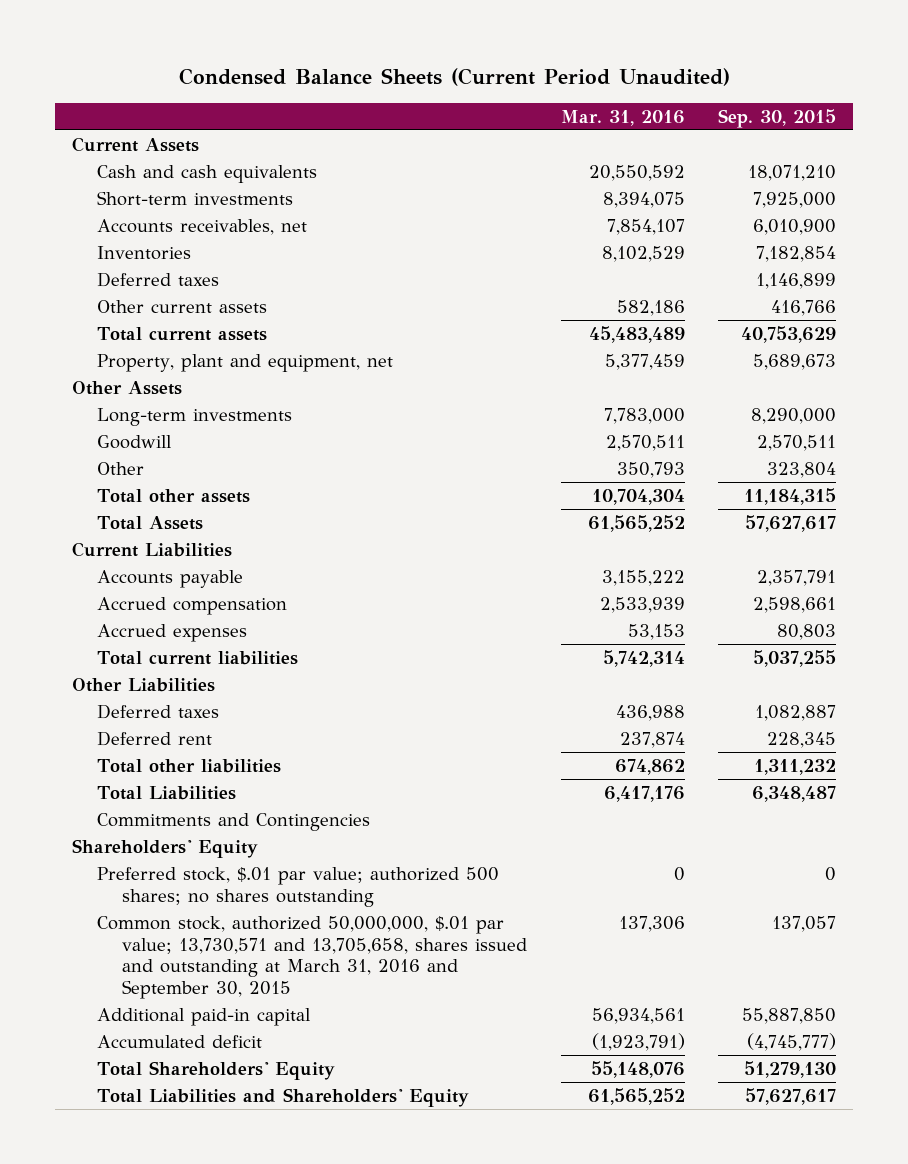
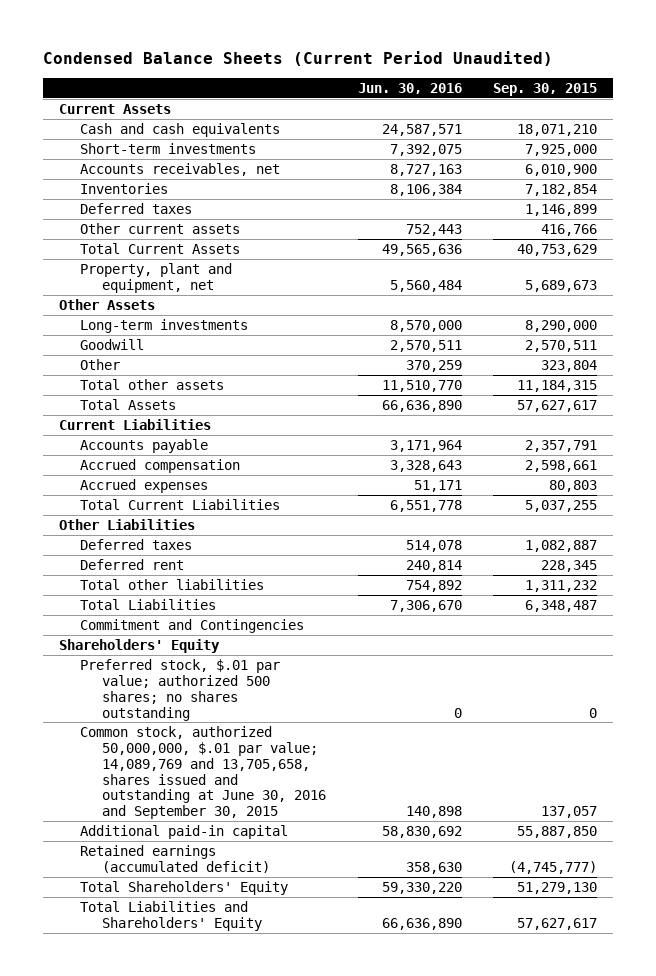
[560,109,685,126] Mar. 31, 2016 -> none
none -> [357,82,462,94] Jun. 30, 2016
[97,326,268,341] Total current assets -> [80,242,241,254] Total Current Assets
[97,650,299,665] Total current liabilities -> [80,498,281,510] Total Current Liabilities
[97,812,371,831] Commitments and Contingencies -> [80,618,305,633] Commitment and Contingencies
[97,915,528,1000] Common stock, authorized 50,000,000, $.01 par value; 13,730,571 and 13,705,658, shares issued and outstanding at March 31, 2016 and September 30, 2015 -> [80,725,326,820] Common stock, authorized 50,000,000, $.01 par value; 14,089,769 and 13,705,658, shares issued and outstanding at June 30, 2016 and September 30, 2015
[97,1034,263,1048] Accumulated deficit -> [80,844,270,873] Retained earnings (accumulated deficit)

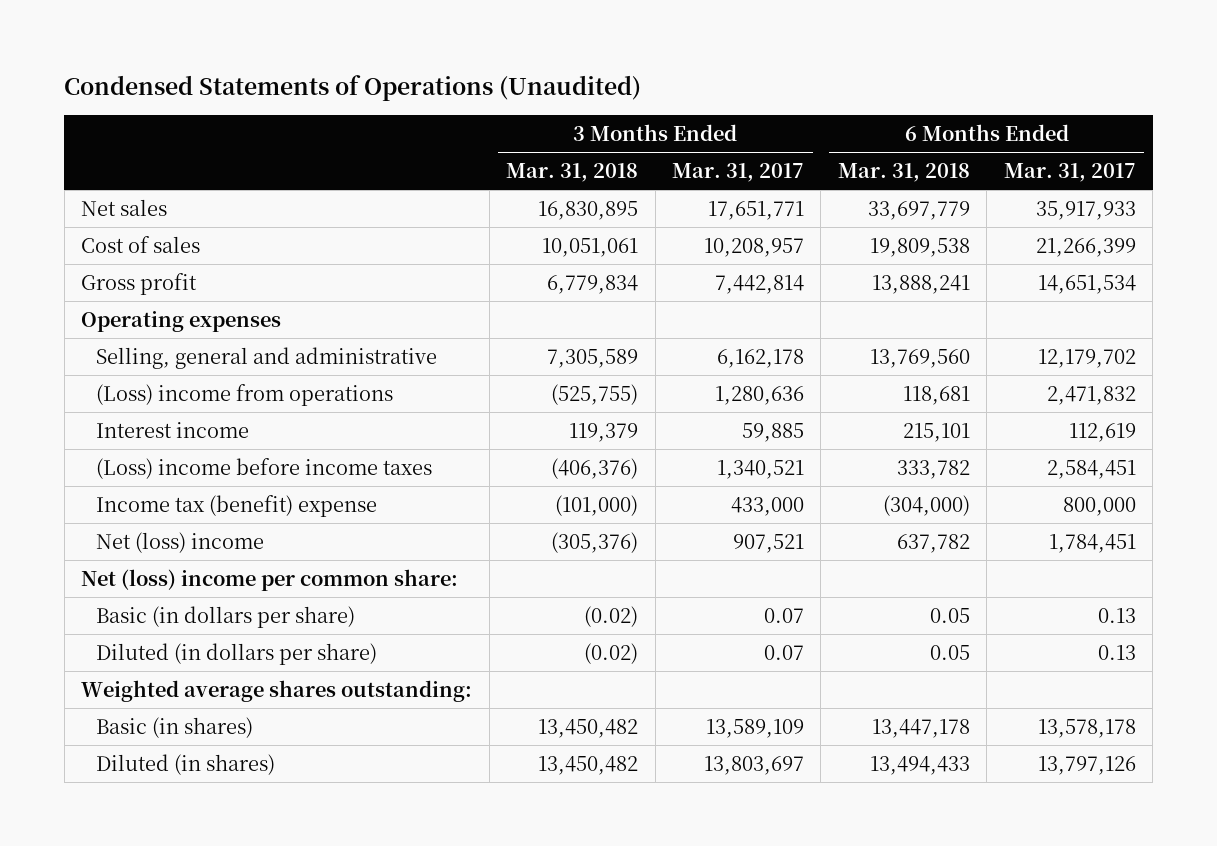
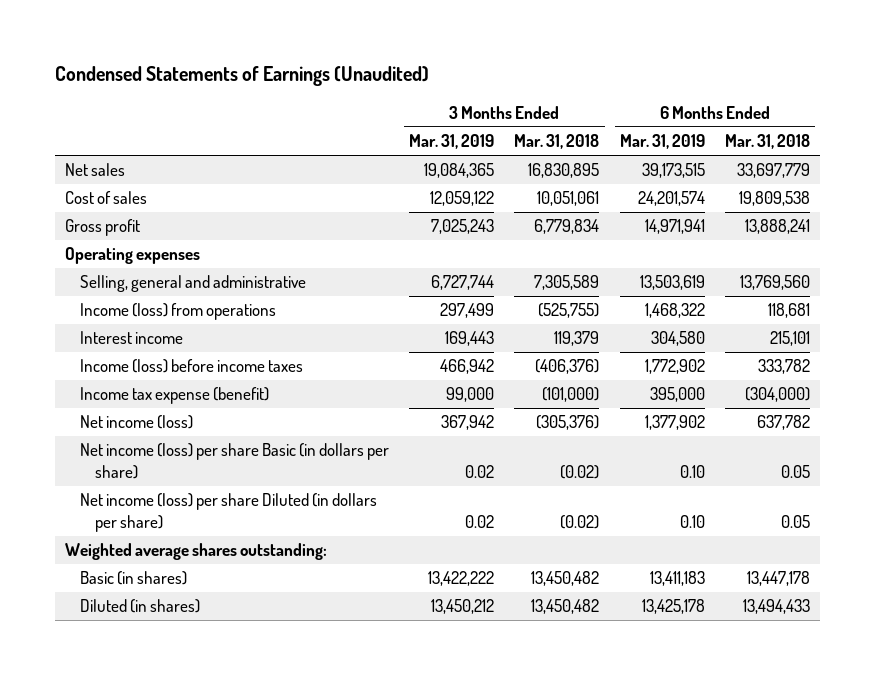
[64,75,642,102] Condensed Statements of Operations (Unaudited) -> [54,66,429,87] Condensed Statements of Earnings (Unaudited)
[672,162,805,182] Mar. 31, 2017 -> none
[1003,162,1136,182] Mar. 31, 2017 -> none
none -> [409,134,495,150] Mar. 31, 2019
none -> [619,134,705,150] Mar. 31, 2019
[95,383,393,406] (Loss) income from operations -> [80,303,277,321] Income (loss) from operations
[81,568,459,591] Net (loss) income per common share: -> none
[95,457,432,479] (Loss) income before income taxes -> [80,359,304,374] Income (loss) before income taxes
[95,494,377,517] Income tax (benefit) expense -> [80,387,270,405] Income tax expense (benefit)
[95,531,264,553] Net (loss) income -> [80,415,194,430] Net income (loss)
[95,605,355,628] Basic (in dollars per share) -> [80,443,390,480] Net income (loss) per share Basic (in dollars per share)
[95,642,377,665] Diluted (in dollars per share) -> [80,493,378,533] Net income (loss) per share Diluted (in dollars per share)

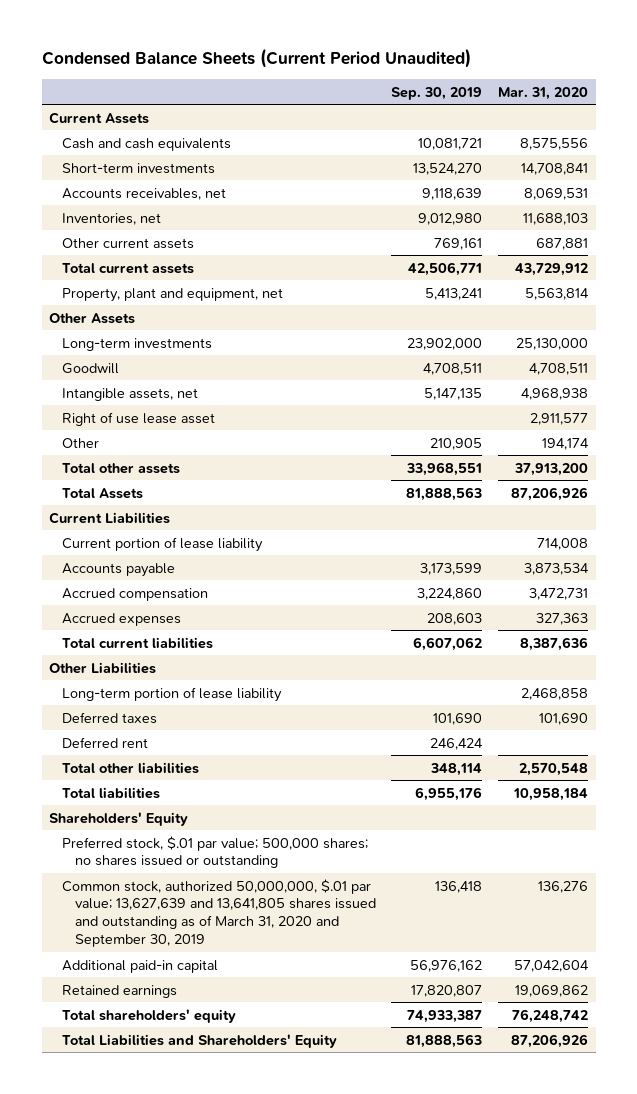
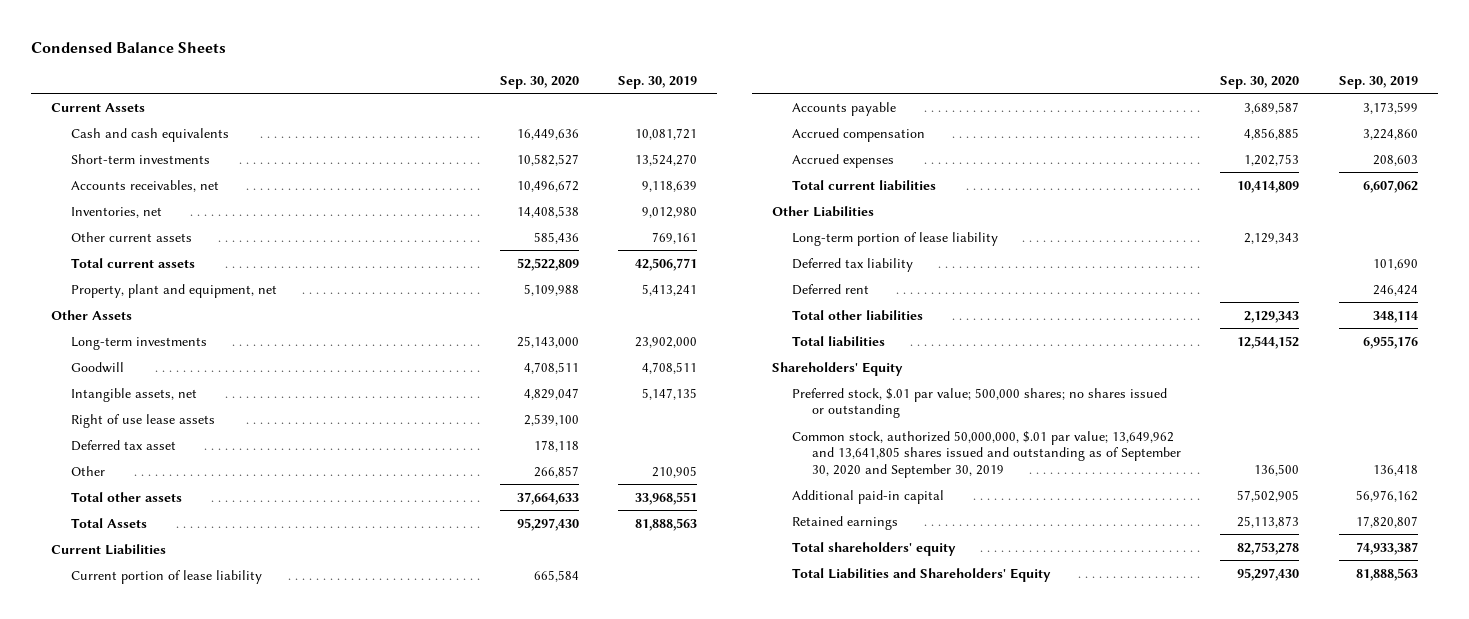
[41,48,471,69] Condensed Balance Sheets (Current Period Unaudited) -> [31,42,227,54] Condensed Balance Sheets
[497,86,588,100] Mar. 31, 2020 -> none
none -> [499,75,579,89] Sep. 30, 2020
[62,411,216,426] Right of use lease asset -> [71,413,216,428] Right of use lease assets
none -> [71,439,177,451] Deferred tax asset
[62,711,158,724] Deferred taxes -> [791,257,913,272] Deferred tax liability
[62,878,376,947] Common stock, authorized 50,000,000, $.01 par value; 13,627,639 and 13,641,805 shares issued and outstanding as of March 31, 2020 and September 30, 2019 -> [791,430,1181,478] Common stock, authorized 50,000,000, $.01 par value; 13,649,962 and 13,641,805 shares issued and outstanding as of September 30, 2020 and September 30, 2019

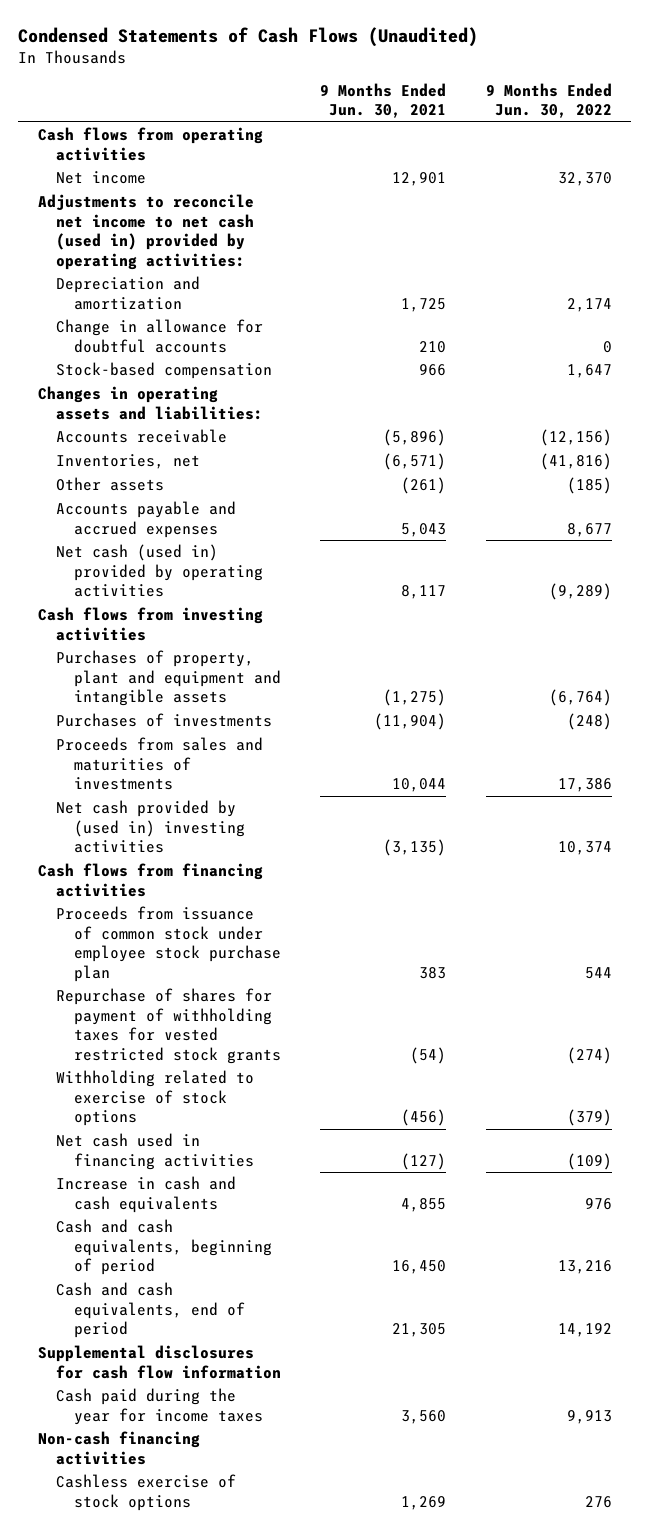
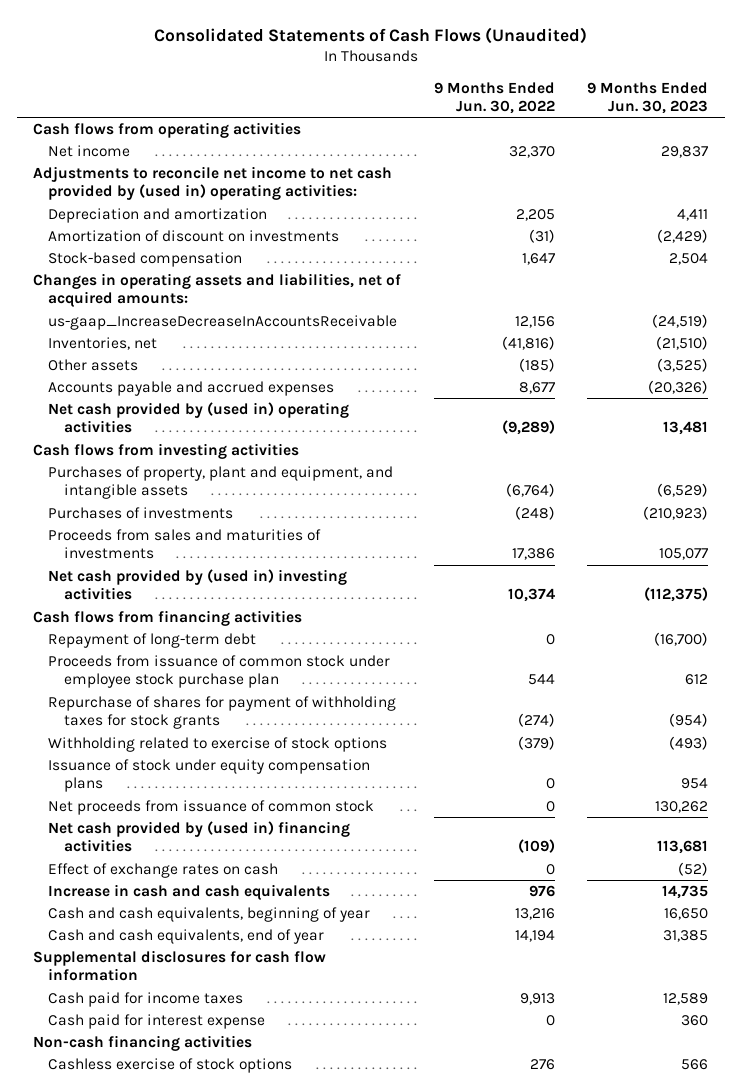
[18,27,479,48] Condensed Statements of Cash Flows (Unaudited) -> [153,26,587,44] Consolidated Statements of Cash Flows (Unaudited)
[320,82,447,119] 9 Months Ended Jun. 30, 2021 -> none
none -> [587,81,709,114] 9 Months Ended Jun. 30, 2023
[55,319,263,353] Change in allowance for doubtful accounts -> none
[38,194,255,270] Adjustments to reconcile net income to net cash (used in) provided by operating activities: -> [33,166,393,201] Adjustments to reconcile net income to net cash provided by (used in) operating activities:
[566,297,612,312] 2,174 -> [515,209,555,222] 2,205
none -> [48,230,340,243] Amortization of discount on investments
[55,429,227,444] Accounts receivable -> none
[38,386,263,420] Changes in operating assets and liabilities: -> [33,273,402,308] Changes in operating assets and liabilities, net of acquired amounts:
none -> [48,315,398,331] us-gaap_IncreaseDecreaseInAccountsReceivable
[55,544,263,598] Net cash (used in) provided by operating activities -> [48,402,350,434] Net cash provided by (used in) operating activities
[55,650,281,707] Purchases of property, plant and equipment and intangible assets -> [48,466,394,500] Purchases of property, plant and equipment, and intangible assets
none -> [48,633,257,649] Repayment of long-term debt
[55,988,281,1064] Repurchase of shares for payment of withholding taxes for vested restricted stock grants -> [48,696,397,730] Repurchase of shares for payment of withholding taxes for stock grants
none -> [48,759,371,793] Issuance of stock under equity compensation plans
none -> [48,800,375,816] Net proceeds from issuance of common stock
[55,1133,254,1170] Net cash used in financing activities -> [48,821,351,853] Net cash provided by (used in) financing activities
none -> [48,863,279,879] Effect of exchange rates on cash
[55,1219,272,1276] Cash and cash equivalents, beginning of period -> [48,907,371,923] Cash and cash equivalents, beginning of year
[55,1282,245,1339] Cash and cash equivalents, end of period -> [48,929,325,945] Cash and cash equivalents, end of year
[557,1323,612,1338] 14,192 -> [514,930,555,943] 14,194
[55,1388,263,1425] Cash paid during the year for income taxes -> [48,992,244,1008] Cash paid for income taxes
none -> [48,1014,266,1030] Cash paid for interest expense

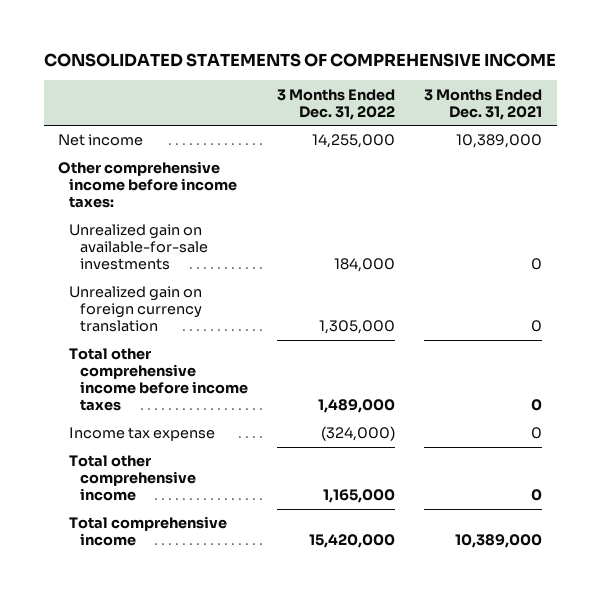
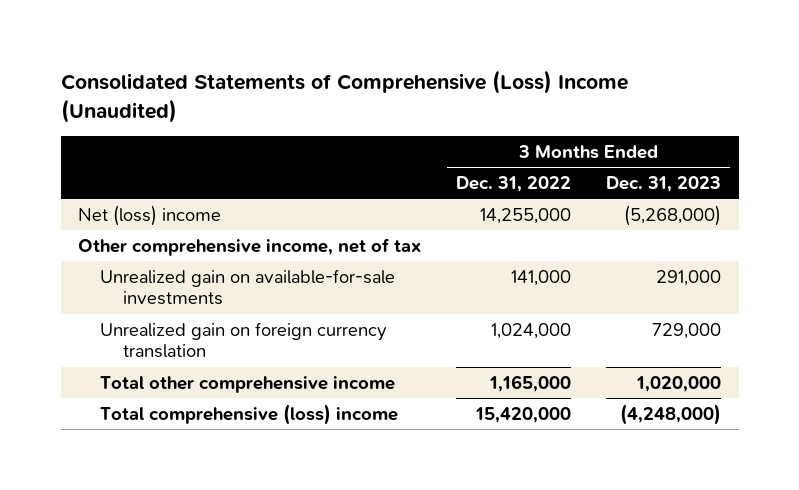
[44,53,557,68] CONSOLIDATED STATEMENTS OF COMPREHENSIVE INCOME -> [60,70,628,123] Consolidated Statements of Comprehensive (Loss) Income (Unaudited)
[424,88,543,120] 3 Months Ended Dec. 31, 2021 -> none
none -> [606,175,722,192] Dec. 31, 2023
[69,348,249,412] Total other comprehensive income before income taxes -> none
[69,427,216,442] Income tax expense -> none
[58,134,144,147] Net income -> [78,204,222,226] Net (loss) income
[58,161,238,209] Other comprehensive income before income taxes: -> [78,237,422,256] Other comprehensive income, net of tax
[334,258,396,273] 184,000 -> [511,269,572,286] 141,000
[319,320,396,335] 1,305,000 -> [491,322,572,339] 1,024,000
[69,516,228,547] Total comprehensive income -> [100,403,399,425] Total comprehensive (loss) income

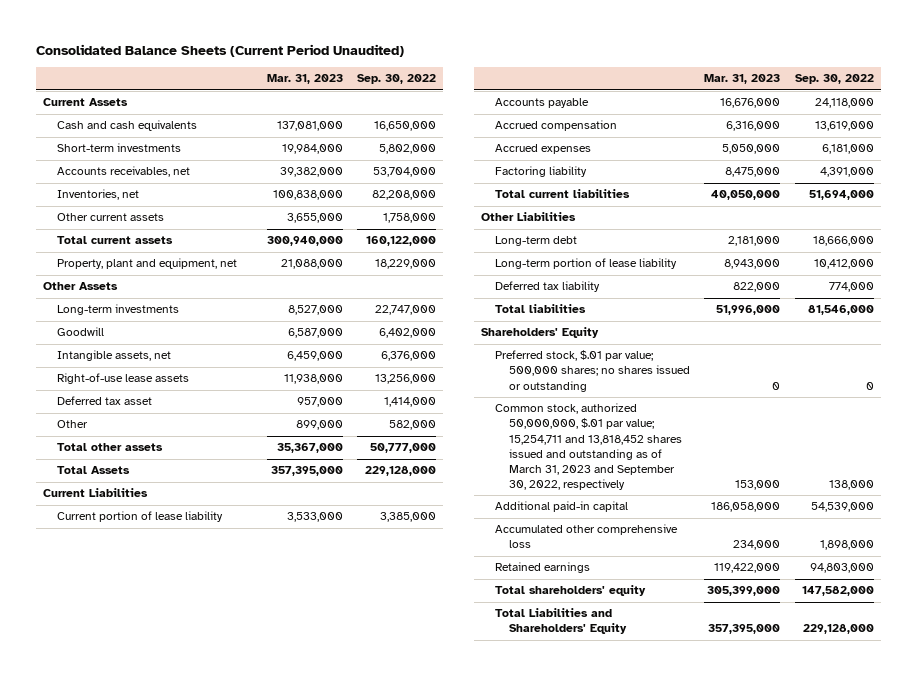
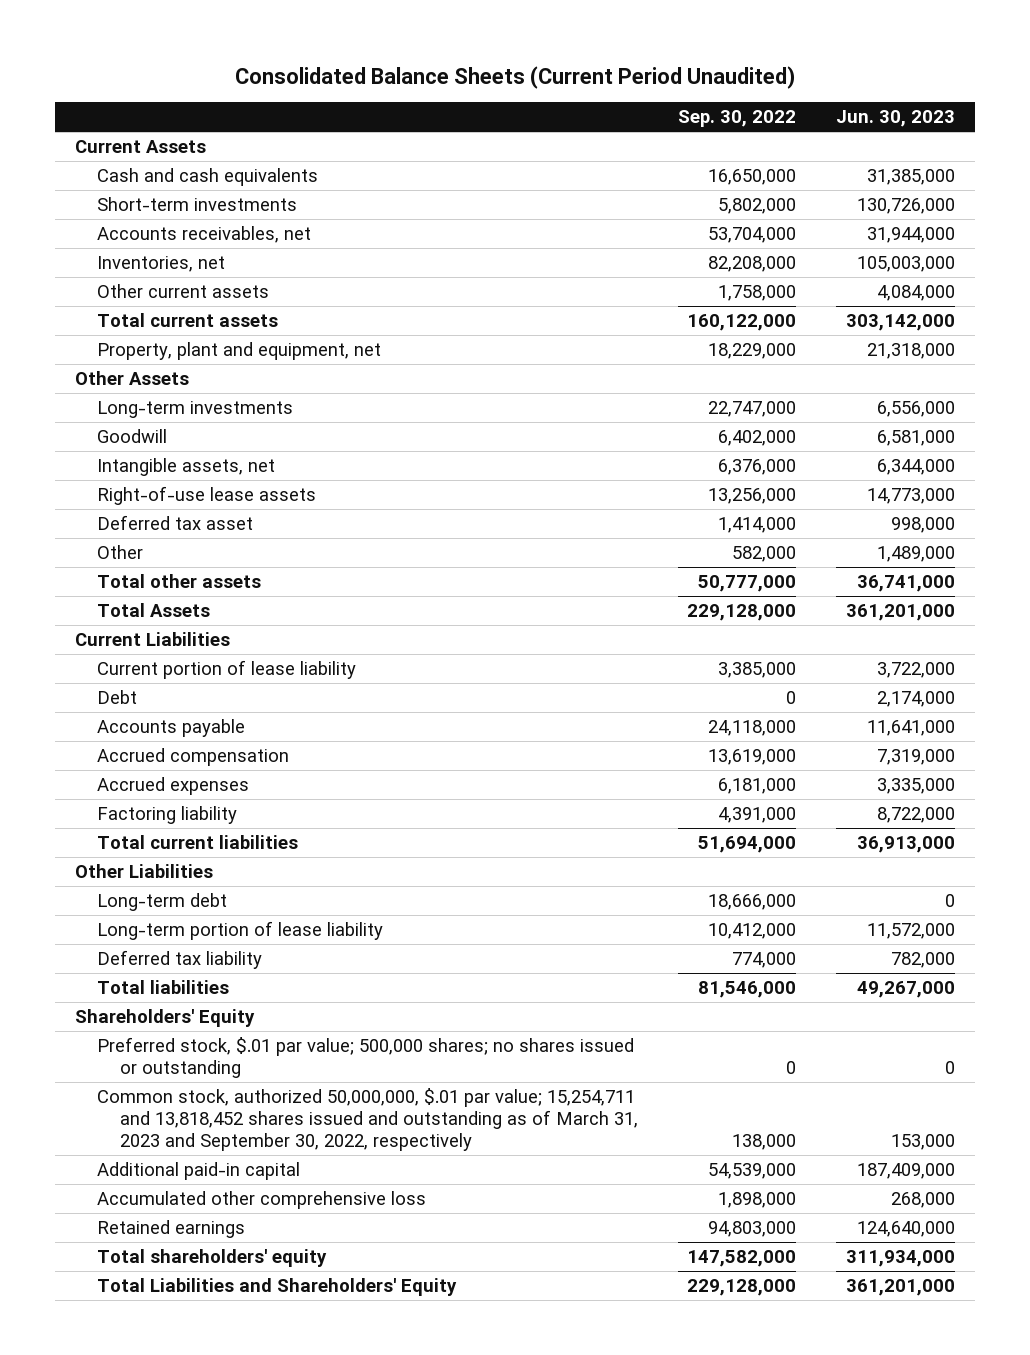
[266,74,343,85] Mar. 31, 2023 -> none
none -> [836,110,956,128] Jun. 30, 2023
none -> [97,690,138,705] Debt

